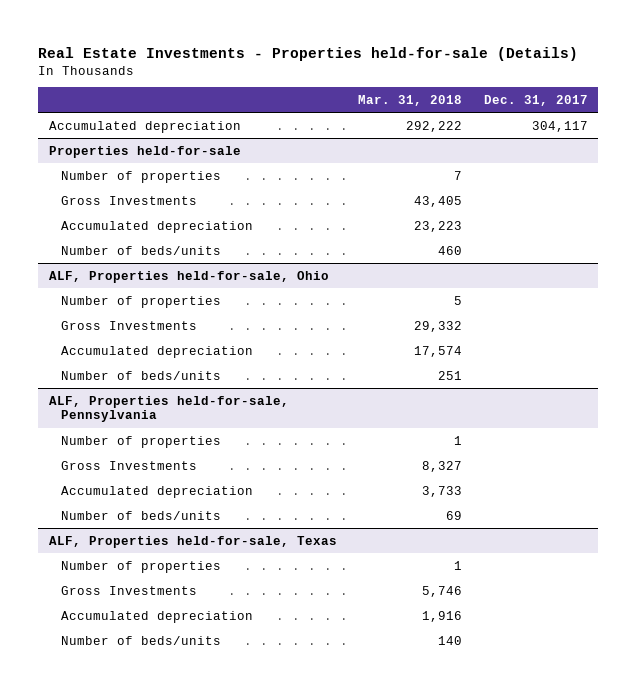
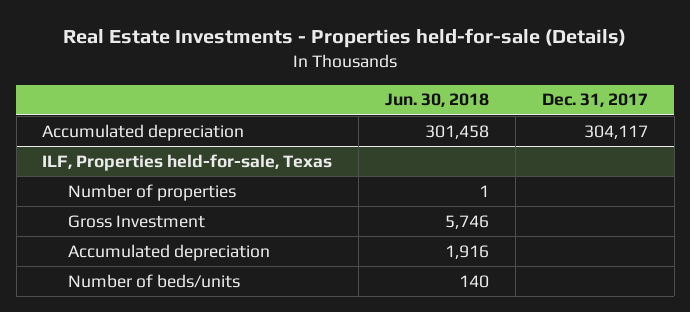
[358,94,463,106] Mar. 31, 2018 -> none
none -> [385,93,490,108] Jun. 30, 2018
[48,145,241,158] Properties held-for-sale -> none
[61,170,222,183] Number of properties -> none
[61,195,198,205] Gross Investments -> none
[61,220,254,233] Accumulated depreciation -> none
[61,245,222,255] Number of beds/units -> none
[48,270,329,283] ALF, Properties held-for-sale, Ohio -> none
[61,295,222,308] Number of properties -> none
[61,320,198,330] Gross Investments -> none
[61,345,254,358] Accumulated depreciation -> none
[61,370,222,380] Number of beds/units -> none
[48,395,289,423] ALF, Properties held-for-sale, Pennsylvania -> none
[61,435,222,448] Number of properties -> none
[61,460,198,470] Gross Investments -> none
[61,485,254,498] Accumulated depreciation -> none
[61,510,222,520] Number of beds/units -> none
[48,535,337,548] ALF, Properties held-for-sale, Texas -> [42,153,333,171] ILF, Properties held-for-sale, Texas
[61,585,198,595] Gross Investments -> [68,214,206,228] Gross Investment

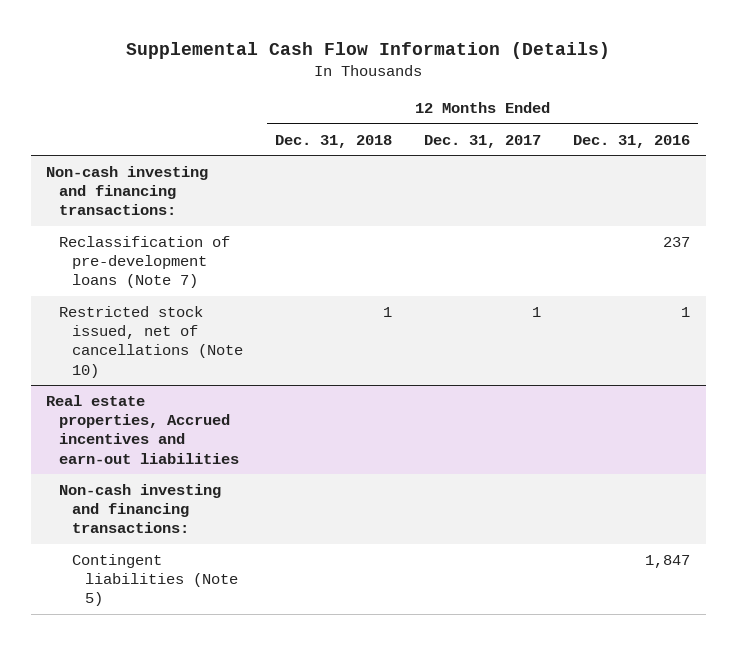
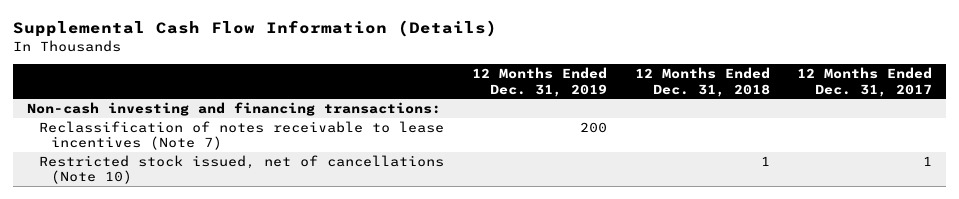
[573,134,691,148] Dec. 31, 2016 -> none
none -> [471,67,607,97] 12 Months Ended Dec. 31, 2019
[59,236,231,289] Reclassification of pre-development loans (Note 7) -> [39,120,445,151] Reclassification of notes receivable to lease incentives (Note 7)
[46,395,240,464] Real estate properties, Accrued incentives and earn-out liabilities -> none
[59,484,222,534] Non-cash investing and financing transactions: -> none
[72,554,239,607] Contingent liabilities (Note 5) -> none

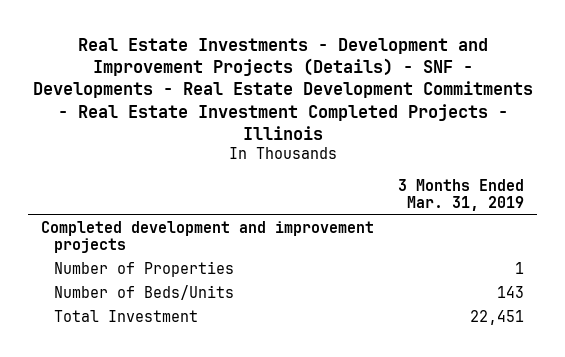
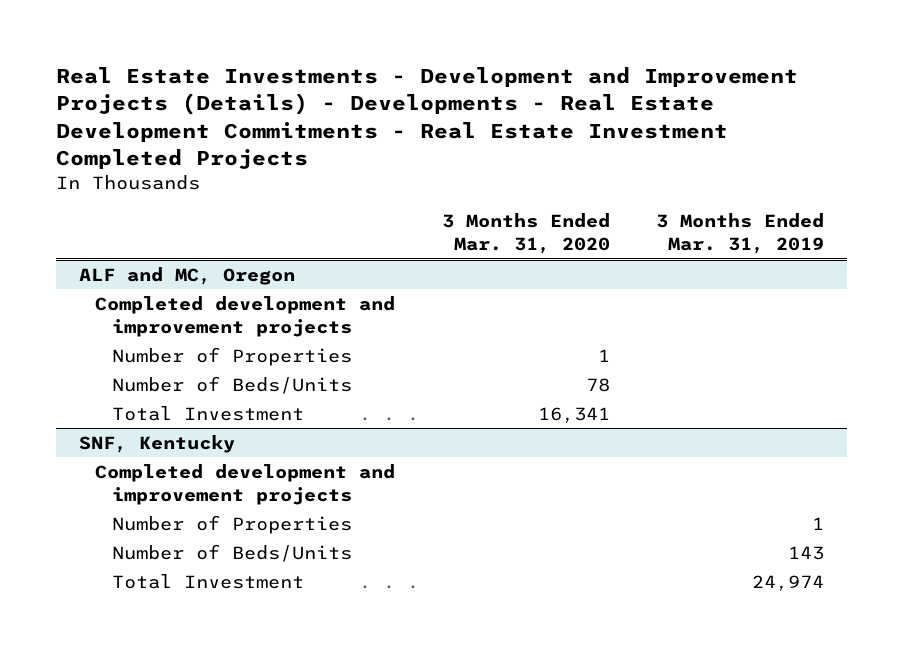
[32,37,533,140] Real Estate Investments - Development and Improvement Projects (Details) - SNF - Developments - Real Estate Development Commitments - Real Estate Investment Completed Projects - Illinois -> [55,66,798,169] Real Estate Investments - Development and Improvement Projects (Details) - Developments - Real Estate Development Commitments - Real Estate Investment Completed Projects
none -> [441,213,610,254] 3 Months Ended Mar. 31, 2020
none -> [78,266,295,285] ALF and MC, Oregon
none -> [95,295,396,337] Completed development and improvement projects
none -> [112,346,353,366] Number of Properties
none -> [112,375,353,394] Number of Beds/Units
none -> [112,405,305,421] Total Investment
none -> [78,434,235,453] SNF, Kentucky
[470,310,525,326] 22,451 -> [751,574,824,591] 24,974

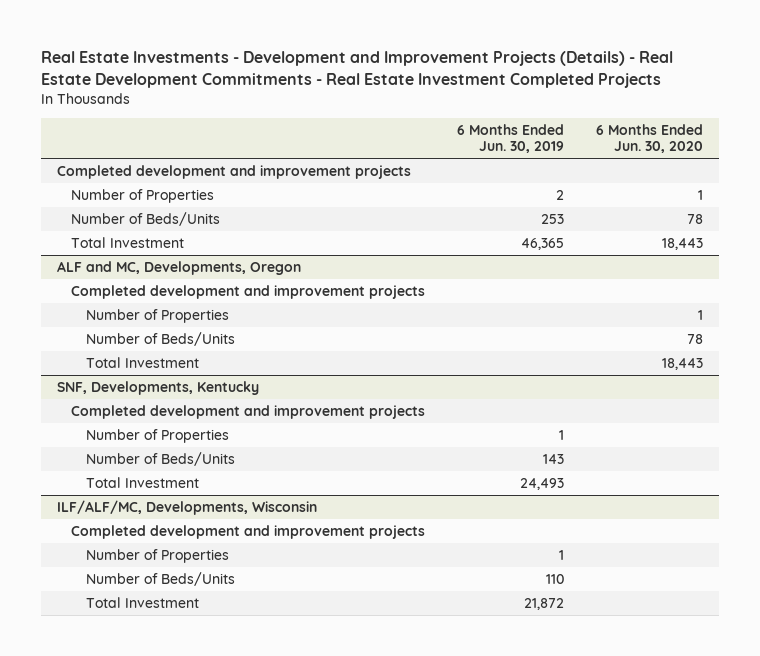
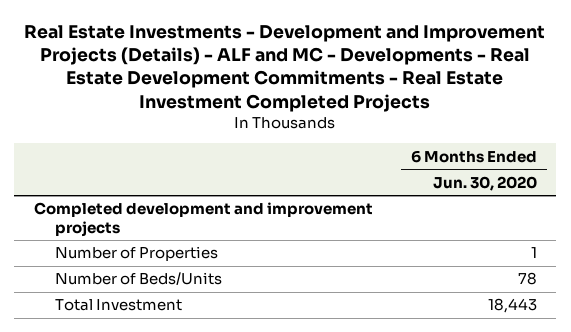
[40,50,673,88] Real Estate Investments - Development and Improvement Projects (Details) - Real Estate Development Commitments - Real Estate Investment Completed Projects -> [24,24,546,112] Real Estate Investments - Development and Improvement Projects (Details) - ALF and MC - Developments - Real Estate Development Commitments - Real Estate Investment Completed Projects
[457,123,565,154] 6 Months Ended Jun. 30, 2019 -> none
[56,261,301,276] ALF and MC, Developments, Oregon -> none
[71,285,426,300] Completed development and improvement projects -> none
[85,309,229,324] Number of Properties -> none
[85,332,235,347] Number of Beds/Units -> none
[85,357,199,369] Total Investment -> none
[56,381,259,396] SNF, Developments, Kentucky -> none
[71,405,426,420] Completed development and improvement projects -> none
[85,429,229,444] Number of Properties -> none
[85,452,235,467] Number of Beds/Units -> none
[85,477,199,489] Total Investment -> none
[56,500,317,516] ILF/ALF/MC, Developments, Wisconsin -> none
[71,525,426,540] Completed development and improvement projects -> none
[85,549,229,564] Number of Properties -> none
[85,572,235,587] Number of Beds/Units -> none
[85,597,199,609] Total Investment -> none

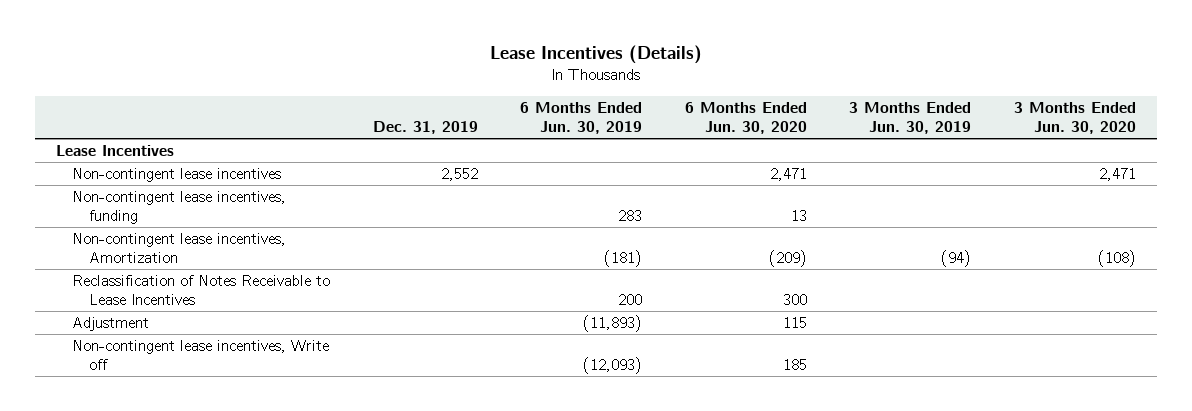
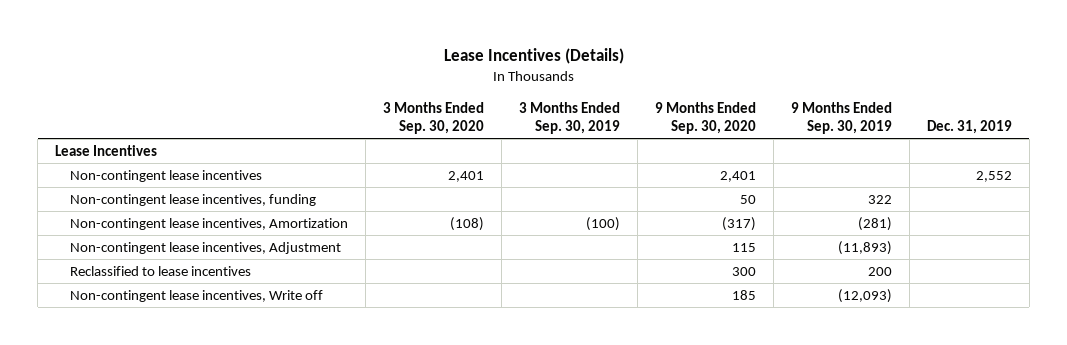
[520,102,643,135] 6 Months Ended Jun. 30, 2019 -> none
[684,102,807,135] 6 Months Ended Jun. 30, 2020 -> none
[849,102,972,135] 3 Months Ended Jun. 30, 2019 -> none
[1013,102,1136,135] 3 Months Ended Jun. 30, 2020 -> none
none -> [382,101,484,135] 3 Months Ended Sep. 30, 2020
none -> [518,101,620,135] 3 Months Ended Sep. 30, 2019
none -> [654,101,756,135] 9 Months Ended Sep. 30, 2020
none -> [790,101,892,135] 9 Months Ended Sep. 30, 2019
[72,317,150,332] Adjustment -> none
none -> [69,241,341,254] Non-contingent lease incentives, Adjustment
[72,275,331,305] Reclassification of Notes Receivable to Lease Incentives -> [69,265,251,276] Reclassified to lease incentives

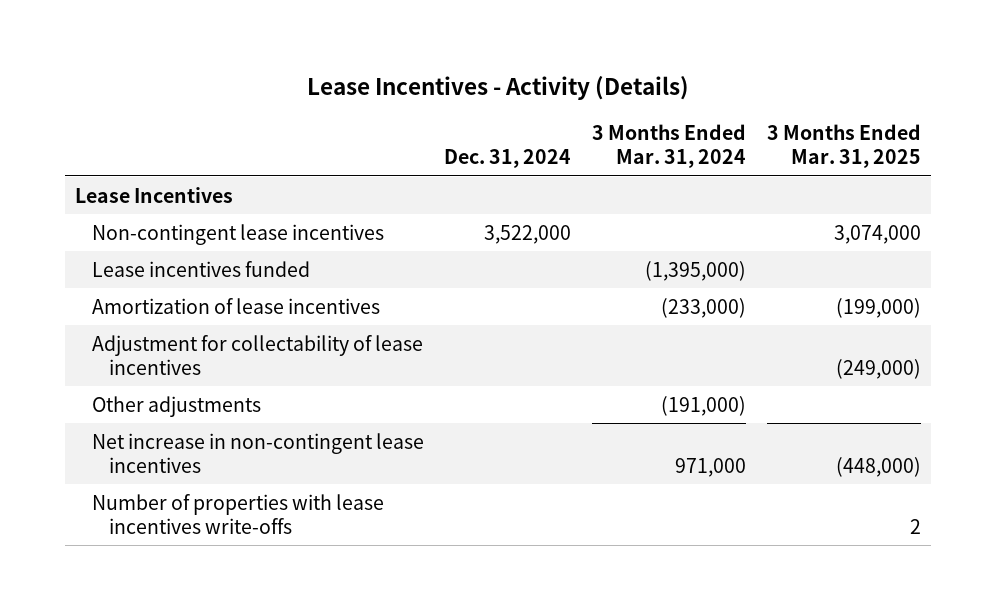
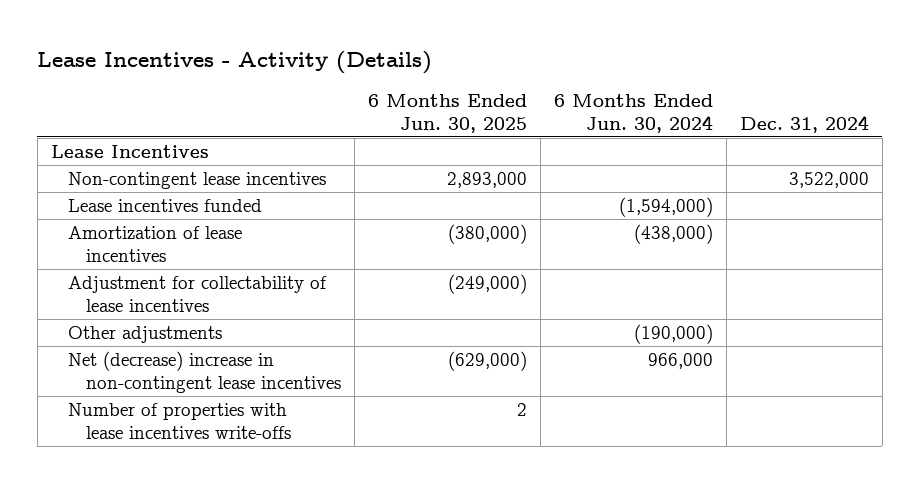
[592,124,747,169] 3 Months Ended Mar. 31, 2024 -> none
[766,124,921,169] 3 Months Ended Mar. 31, 2025 -> none
none -> [367,93,527,133] 6 Months Ended Jun. 30, 2025
none -> [553,93,713,133] 6 Months Ended Jun. 30, 2024
[91,432,424,473] Net increase in non-contingent lease incentives -> [68,351,341,394] Net (decrease) increase in non-contingent lease incentives

